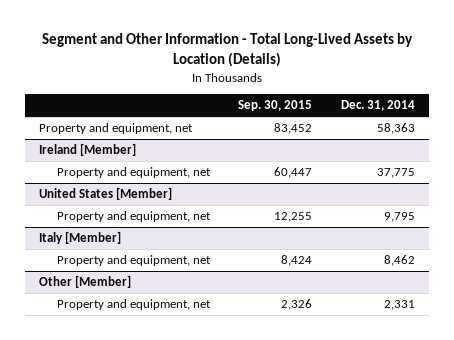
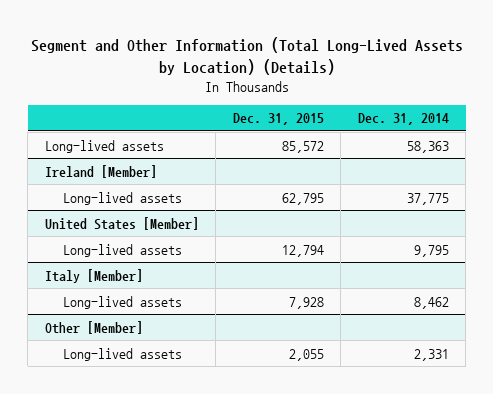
[41,33,413,68] Segment and Other Information - Total Long-Lived Assets by Location (Details) -> [30,36,463,75] Segment and Other Information (Total Long-Lived Assets by Location) (Details)
[238,100,313,112] Sep. 30, 2015 -> none
none -> [232,113,324,126] Dec. 31, 2015
[38,122,193,134] Property and equipment, net -> [44,139,164,153] Long-lived assets
[56,166,211,178] Property and equipment, net -> [63,191,183,205] Long-lived assets
[56,210,211,222] Property and equipment, net -> [63,243,183,257] Long-lived assets
[56,254,211,266] Property and equipment, net -> [63,295,183,309] Long-lived assets
[56,298,211,310] Property and equipment, net -> [63,347,183,361] Long-lived assets

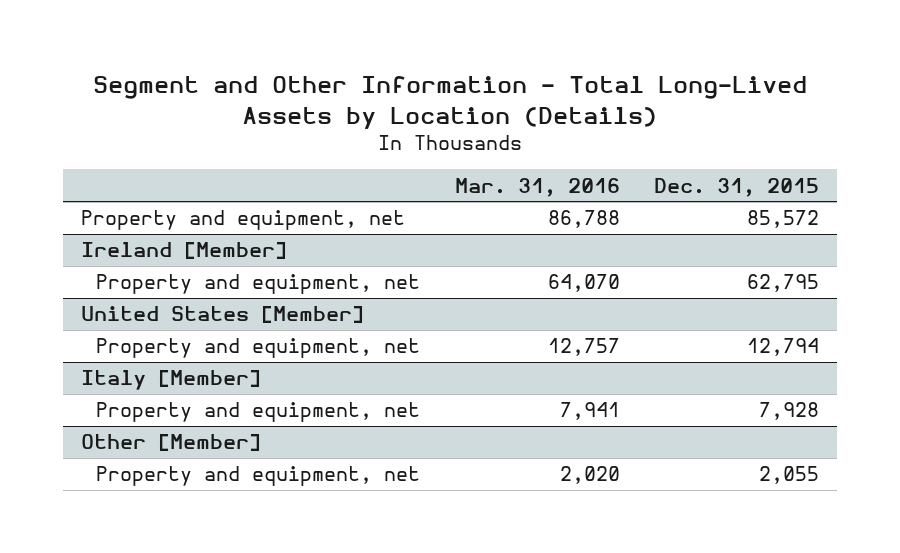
[30,36,463,75] Segment and Other Information (Total Long-Lived Assets by Location) (Details) -> [92,76,807,129] Segment and Other Information - Total Long-Lived Assets by Location (Details)
[357,113,449,126] Dec. 31, 2014 -> none
none -> [454,177,620,197] Mar. 31, 2016
[44,139,164,153] Long-lived assets -> [80,210,405,231] Property and equipment, net
[63,191,183,205] Long-lived assets -> [96,274,421,295] Property and equipment, net
[63,243,183,257] Long-lived assets -> [96,338,421,359] Property and equipment, net
[63,295,183,309] Long-lived assets -> [96,402,421,423] Property and equipment, net
[63,347,183,361] Long-lived assets -> [96,466,421,487] Property and equipment, net

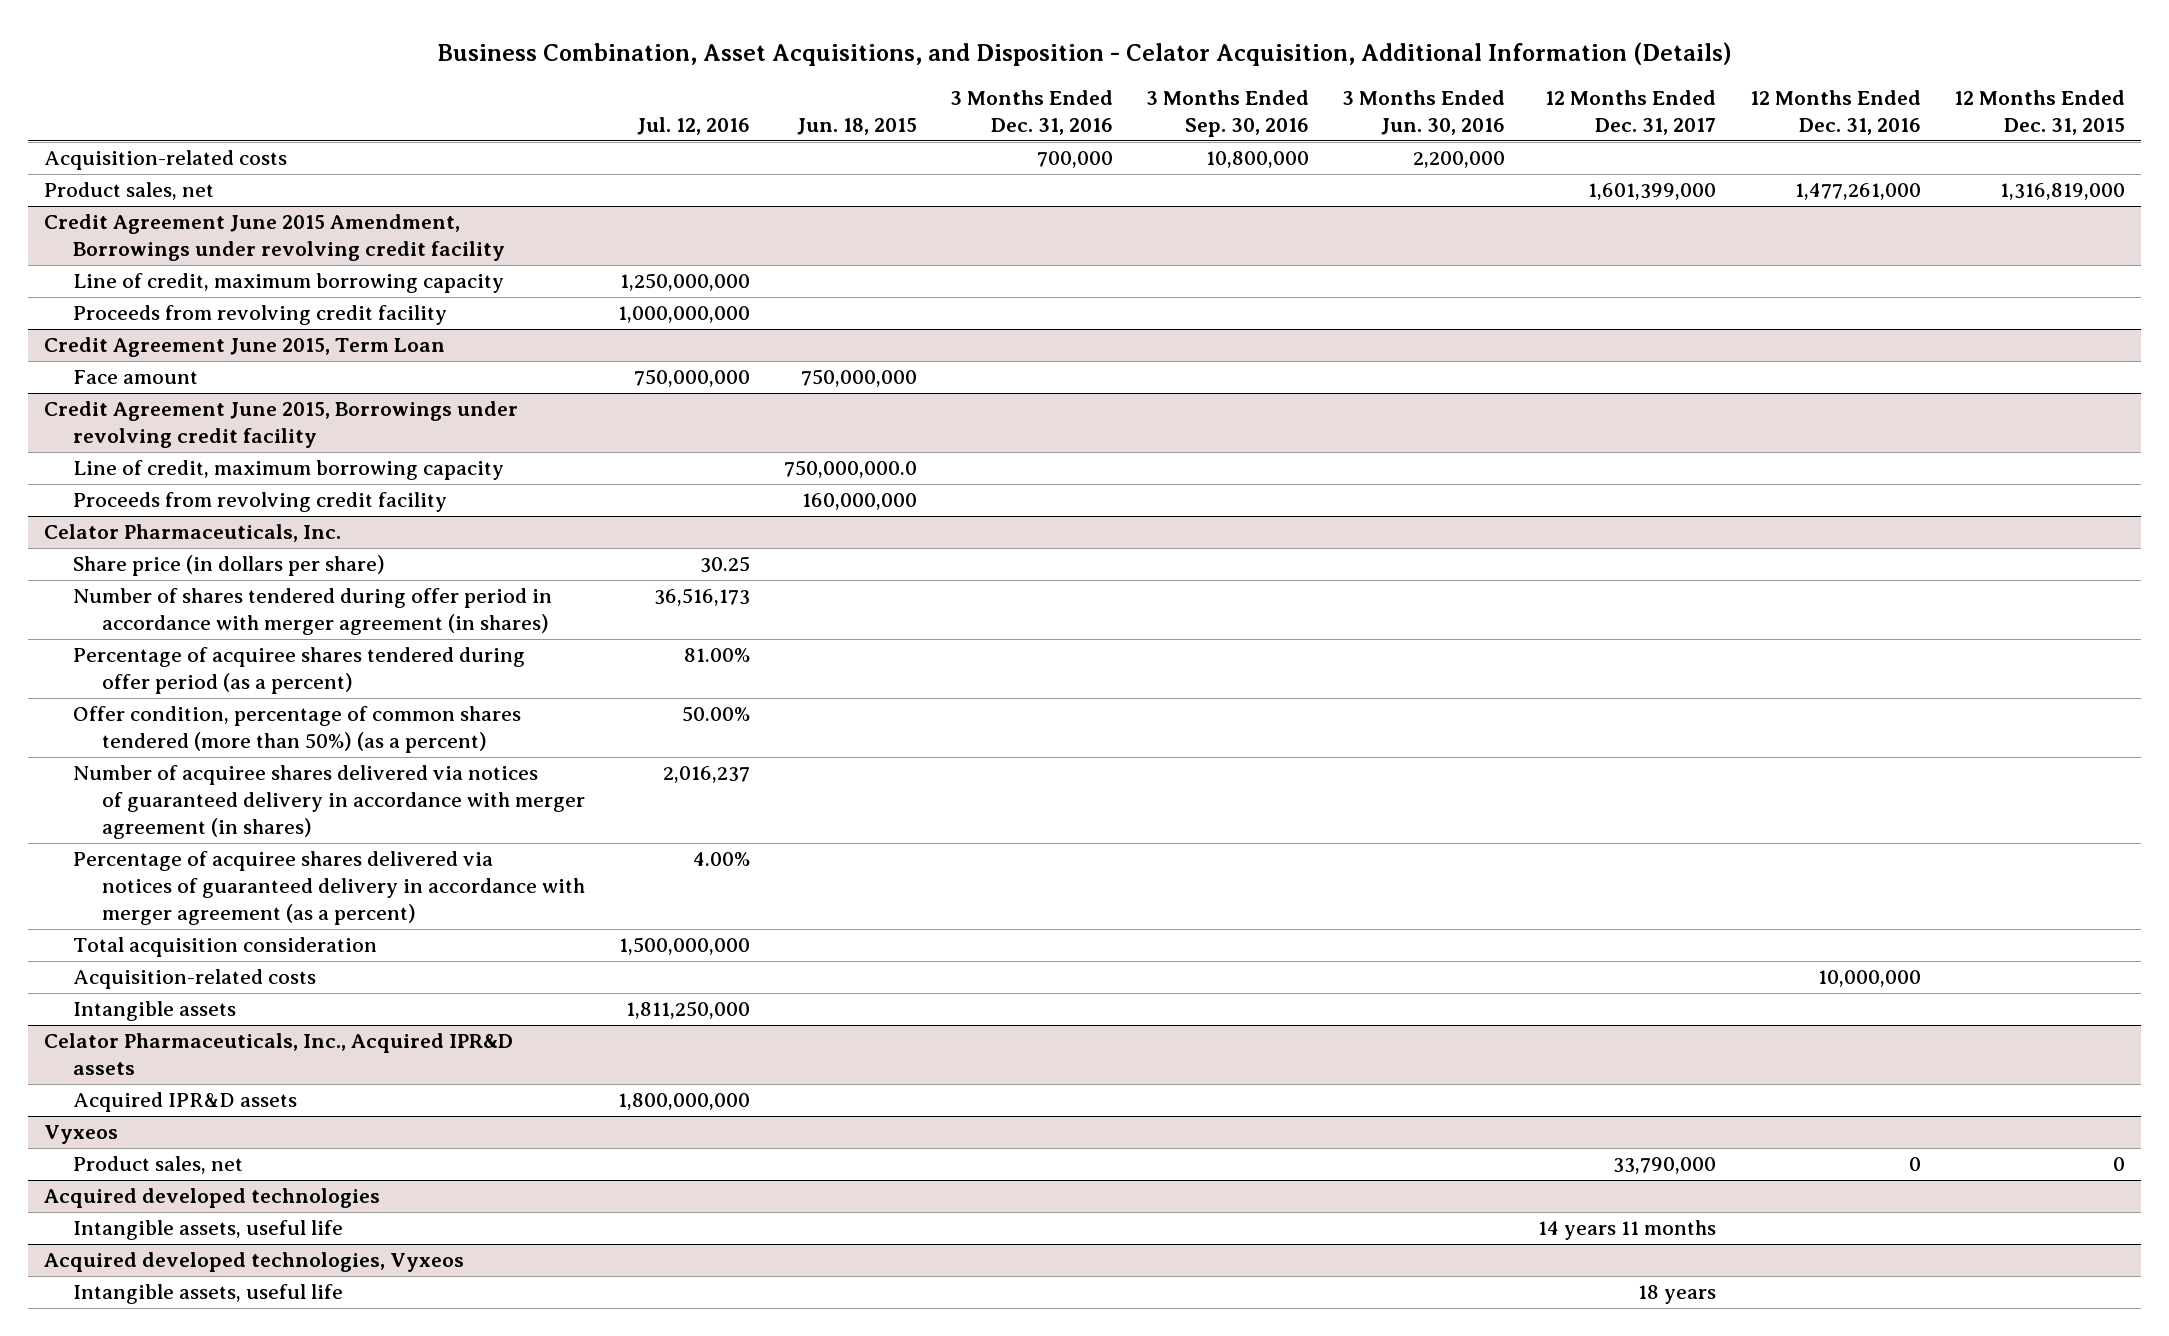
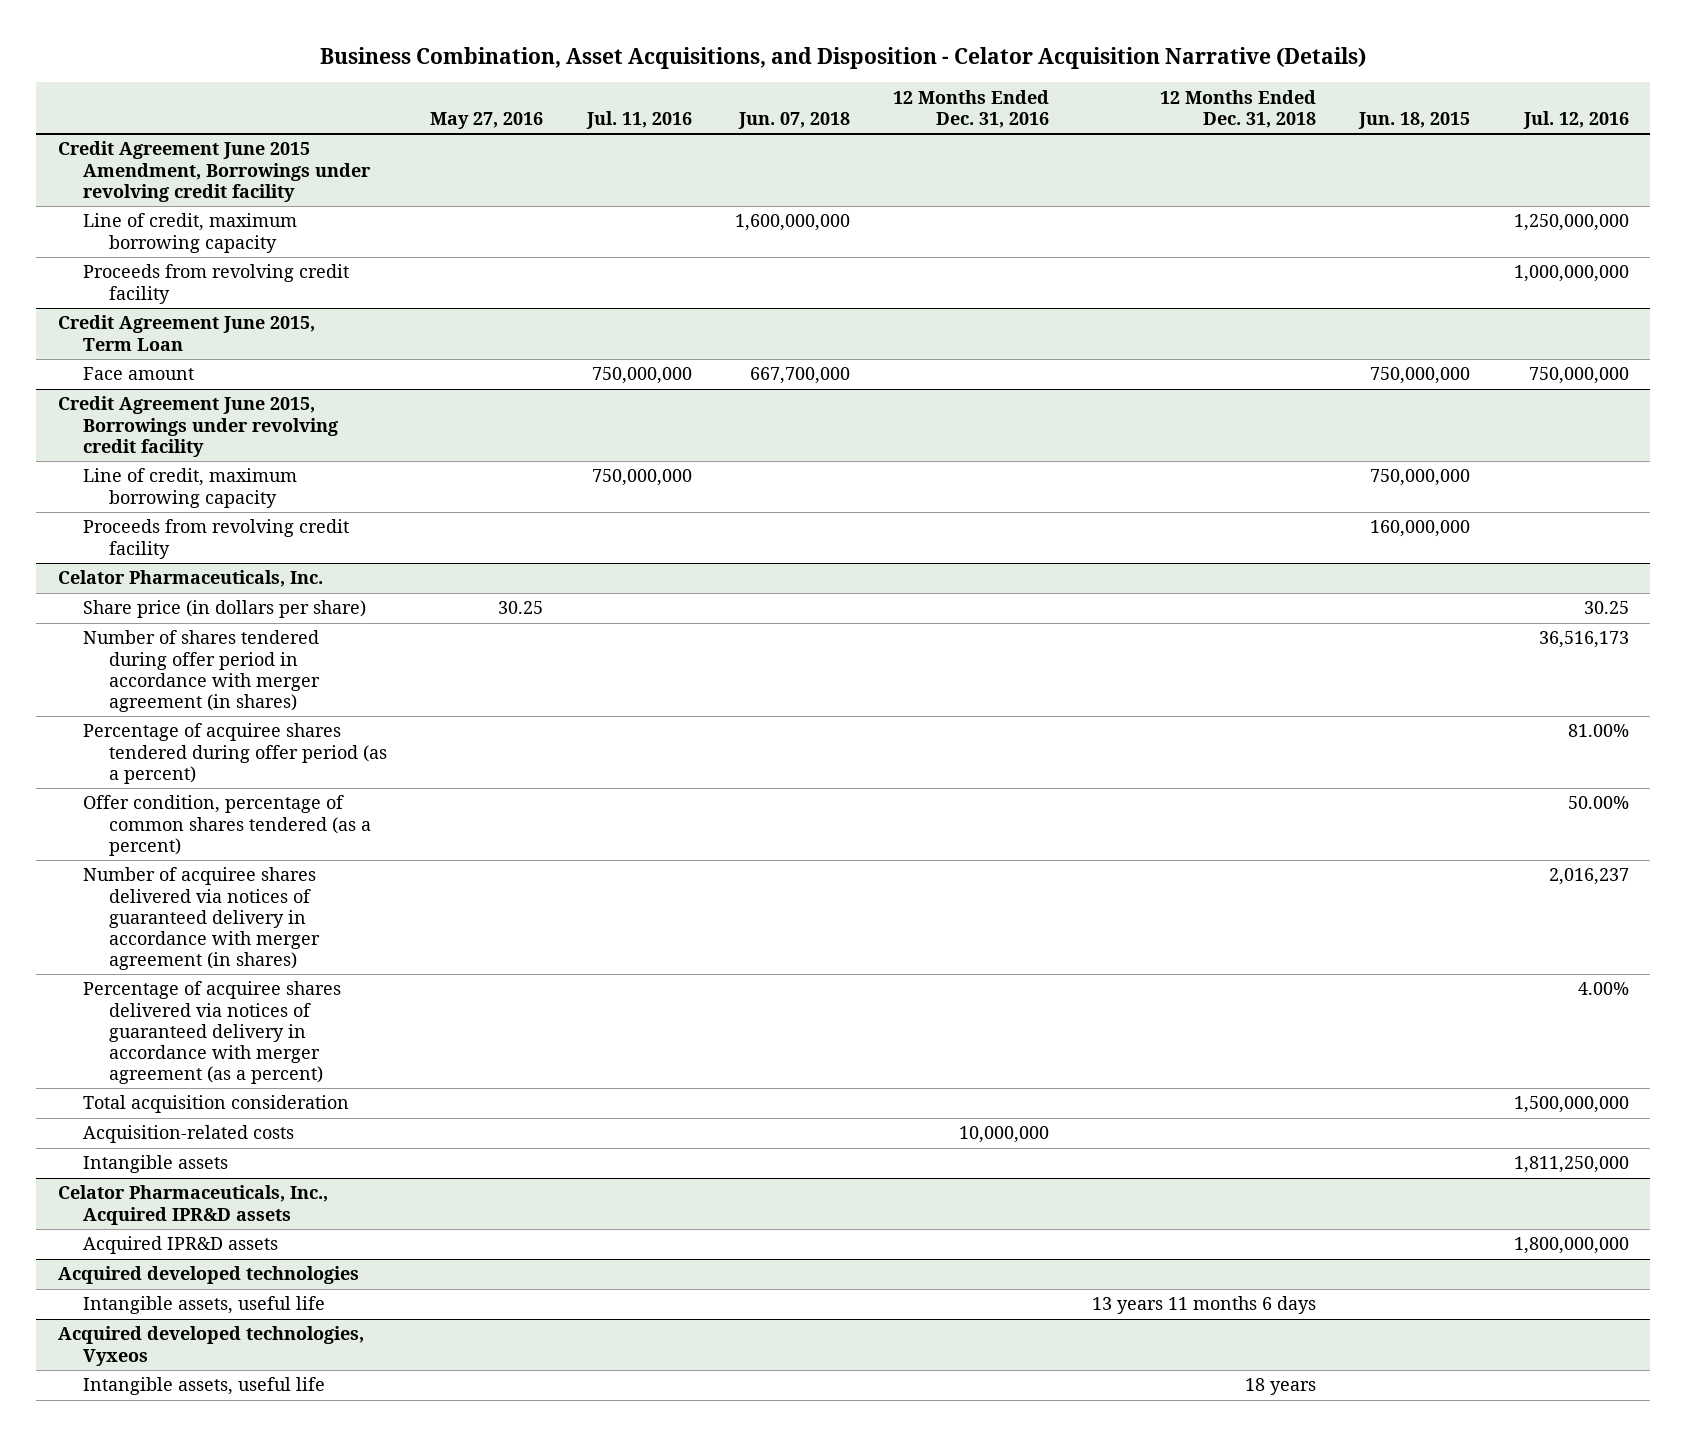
[436,41,1732,66] Business Combination, Asset Acquisitions, and Disposition - Celator Acquisition, Additional Information (Details) -> [320,47,1367,70] Business Combination, Asset Acquisitions, and Disposition - Celator Acquisition Narrative (Details)
[949,90,1113,136] 3 Months Ended Dec. 31, 2016 -> none
[1145,90,1309,138] 3 Months Ended Sep. 30, 2016 -> none
[1342,90,1506,136] 3 Months Ended Jun. 30, 2016 -> none
[1545,90,1717,136] 12 Months Ended Dec. 31, 2017 -> none
[1953,90,2125,136] 12 Months Ended Dec. 31, 2015 -> none
none -> [430,111,544,129] May 27, 2016
none -> [585,110,692,129] Jul. 11, 2016
none -> [737,111,850,129] Jun. 07, 2018
none -> [1160,89,1317,128] 12 Months Ended Dec. 31, 2018
[44,150,288,171] Acquisition-related costs -> none
[44,182,215,201] Product sales, net -> none
[783,460,917,479] 750,000,000.0 -> [1370,469,1471,487] 750,000,000
[73,706,522,754] Offer condition, percentage of common shares tendered (more than 50%) (as a percent) -> [83,795,372,856] Offer condition, percentage of common shares tendered (as a percent)
[44,1125,119,1145] Vyxeos -> none
[73,1156,244,1175] Product sales, net -> none

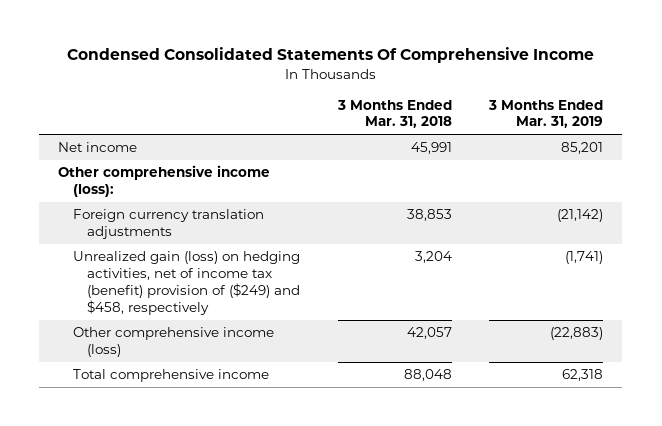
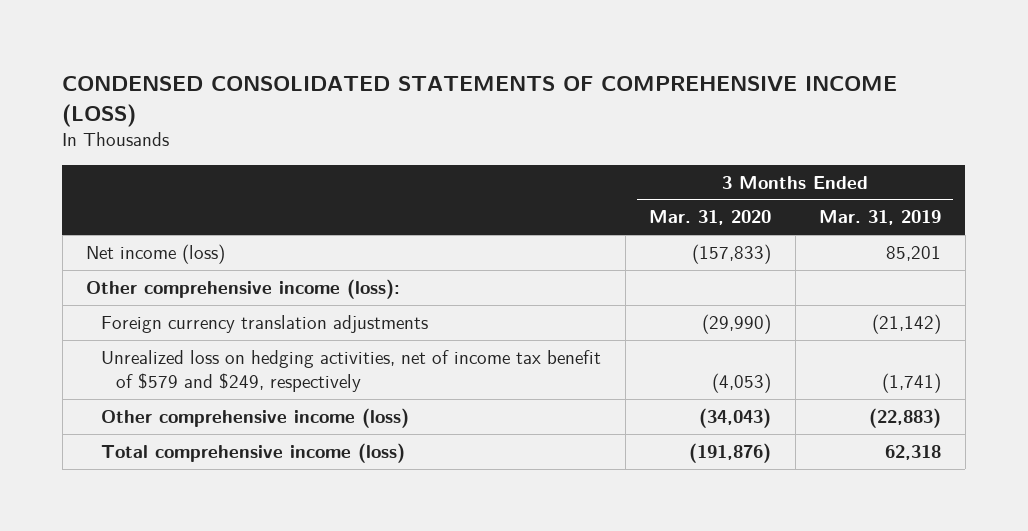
[66,47,594,64] Condensed Consolidated Statements Of Comprehensive Income -> [62,76,898,127] CONDENSED CONSOLIDATED STATEMENTS OF COMPREHENSIVE INCOME (LOSS)
[336,99,452,129] 3 Months Ended Mar. 31, 2018 -> none
none -> [649,210,772,226] Mar. 31, 2020
[58,142,138,153] Net income -> [86,243,226,264] Net income (loss)
[72,251,301,316] Unrealized gain (loss) on hedging activities, net of income tax (benefit) provision of ($249) and $458, respectively -> [101,349,602,393] Unrealized loss on hedging activities, net of income tax benefit of $579 and $249, respectively
[72,369,269,383] Total comprehensive income -> [101,442,406,463] Total comprehensive income (loss)

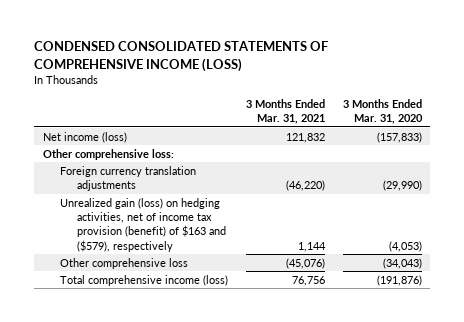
[819,210,942,226] Mar. 31, 2019 -> none
none -> [245,98,325,125] 3 Months Ended Mar. 31, 2021
[86,278,401,299] Other comprehensive income (loss): -> [42,148,174,160] Other comprehensive loss:
[101,349,602,393] Unrealized loss on hedging activities, net of income tax benefit of $579 and $249, respectively -> [59,197,226,252] Unrealized gain (loss) on hedging activities, net of income tax provision (benefit) of $163 and ($579), respectively
[101,407,410,428] Other comprehensive income (loss) -> [59,257,188,269] Other comprehensive loss

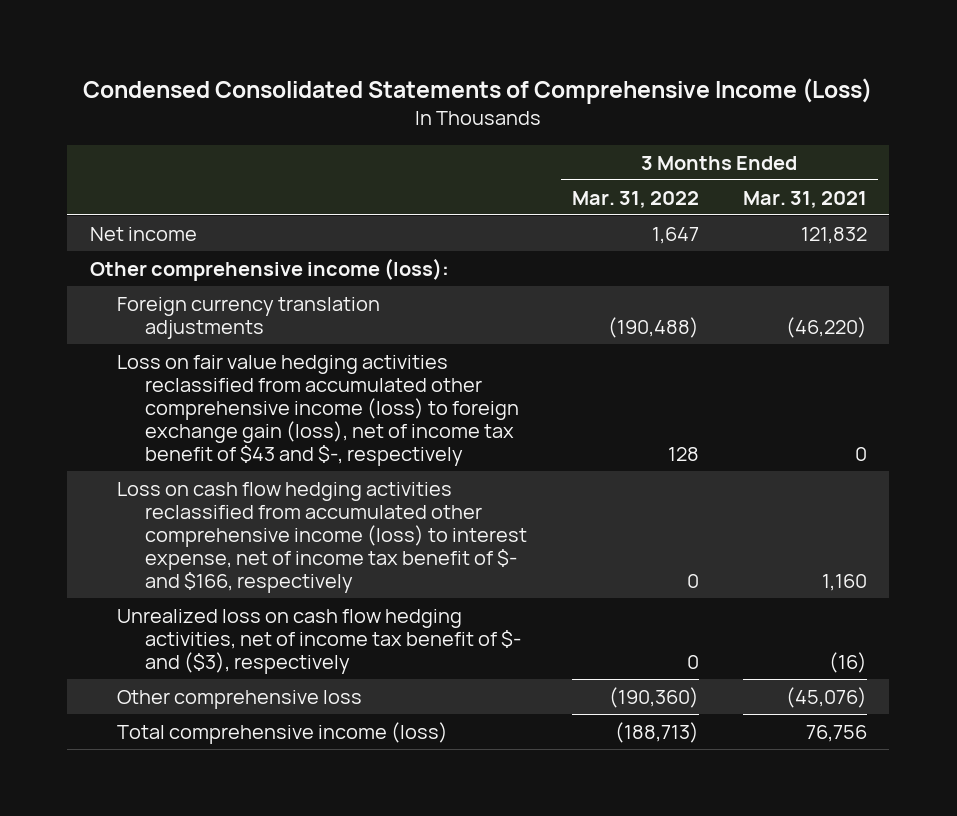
[34,41,329,72] CONDENSED CONSOLIDATED STATEMENTS OF COMPREHENSIVE INCOME (LOSS) -> [83,78,873,105] Condensed Consolidated Statements of Comprehensive Income (Loss)
[342,98,423,125] 3 Months Ended Mar. 31, 2020 -> none
none -> [571,190,699,208] Mar. 31, 2022
[42,131,127,143] Net income (loss) -> [89,226,197,241] Net income
[42,148,174,160] Other comprehensive loss: -> [89,257,449,281] Other comprehensive income (loss):
none -> [117,354,520,466] Loss on fair value hedging activities reclassified from accumulated other comprehensive income (loss) to foreign exchange gain (loss), net of income tax benefit of $43 and $-, respectively
[59,197,226,252] Unrealized gain (loss) on hedging activities, net of income tax provision (benefit) of $163 and ($579), respectively -> [117,481,528,593] Loss on cash flow hedging activities reclassified from accumulated other comprehensive income (loss) to interest expense, net of income tax benefit of $- and $166, respectively
[297,241,326,252] 1,144 -> [822,573,868,591] 1,160
none -> [117,608,522,674] Unrealized loss on cash flow hedging activities, net of income tax benefit of $- and ($3), respectively

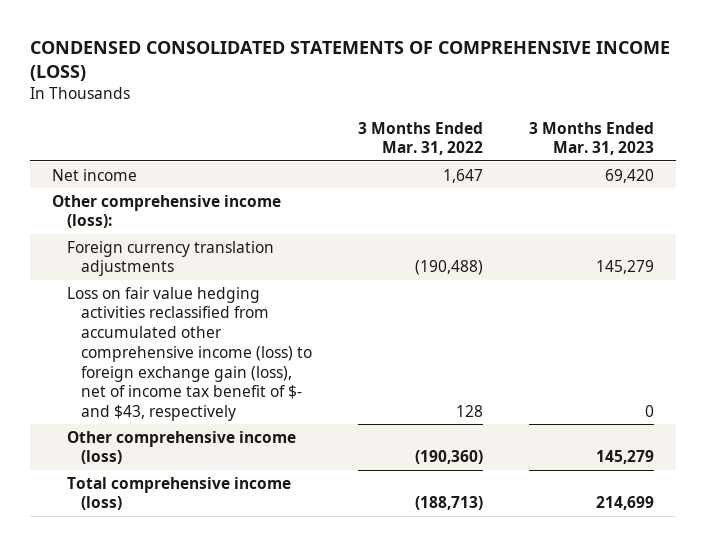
[83,78,873,105] Condensed Consolidated Statements of Comprehensive Income (Loss) -> [29,40,670,82] CONDENSED CONSOLIDATED STATEMENTS OF COMPREHENSIVE INCOME (LOSS)
[743,190,868,208] Mar. 31, 2021 -> none
none -> [528,121,654,156] 3 Months Ended Mar. 31, 2023
[117,481,528,593] Loss on cash flow hedging activities reclassified from accumulated other comprehensive income (loss) to interest expense, net of income tax benefit of $- and $166, respectively -> none
[117,608,522,674] Unrealized loss on cash flow hedging activities, net of income tax benefit of $- and ($3), respectively -> none
[117,354,520,466] Loss on fair value hedging activities reclassified from accumulated other comprehensive income (loss) to foreign exchange gain (loss), net of income tax benefit of $43 and $-, respectively -> [66,286,313,421] Loss on fair value hedging activities reclassified from accumulated other comprehensive income (loss) to foreign exchange gain (loss), net of income tax benefit of $- and $43, respectively
[117,689,363,709] Other comprehensive loss -> [66,430,296,465] Other comprehensive income (loss)

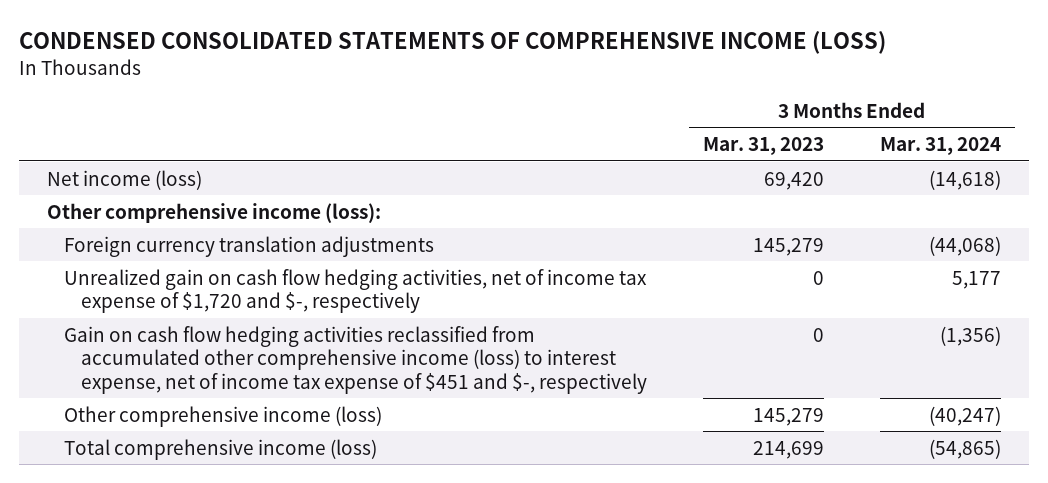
[357,121,483,156] 3 Months Ended Mar. 31, 2022 -> none
none -> [879,137,1001,156] Mar. 31, 2024
[52,168,138,181] Net income -> [47,169,203,190] Net income (loss)
none -> [64,268,648,314] Unrealized gain on cash flow hedging activities, net of income tax expense of $1,720 and $-, respectively
[66,286,313,421] Loss on fair value hedging activities reclassified from accumulated other comprehensive income (loss) to foreign exchange gain (loss), net of income tax benefit of $- and $43, respectively -> [64,325,647,394] Gain on cash flow hedging activities reclassified from accumulated other comprehensive income (loss) to interest expense, net of income tax expense of $451 and $-, respectively

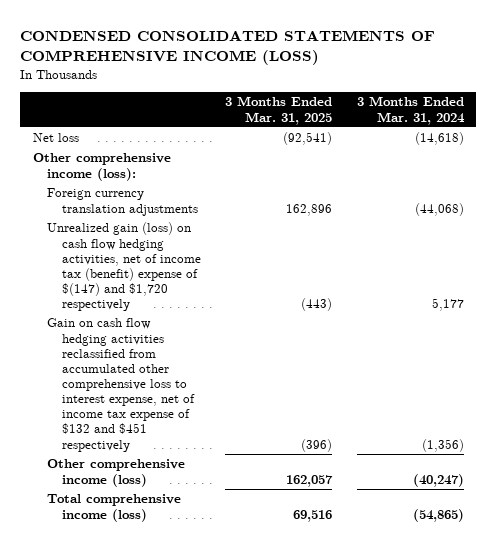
[702,137,824,156] Mar. 31, 2023 -> none
none -> [225,96,333,125] 3 Months Ended Mar. 31, 2025
[47,169,203,190] Net income (loss) -> [32,133,79,143] Net loss
[64,268,648,314] Unrealized gain on cash flow hedging activities, net of income tax expense of $1,720 and $-, respectively -> [47,222,201,312] Unrealized gain (loss) on cash flow hedging activities, net of income tax (benefit) expense of $(147) and $1,720 respectively
[64,325,647,394] Gain on cash flow hedging activities reclassified from accumulated other comprehensive income (loss) to interest expense, net of income tax expense of $451 and $-, respectively -> [47,318,195,452] Gain on cash flow hedging activities reclassified from accumulated other comprehensive loss to interest expense, net of income tax expense of $132 and $451 respectively

